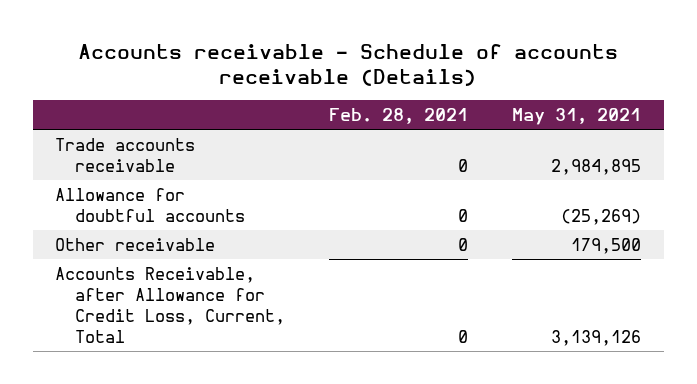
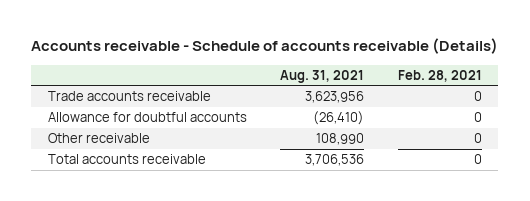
[512,108,642,126] May 31, 2021 -> none
none -> [280,69,365,83] Aug. 31, 2021
[55,266,286,343] Accounts Receivable, after Allowance for Credit Loss, Current, Total -> [47,154,206,165] Total accounts receivable

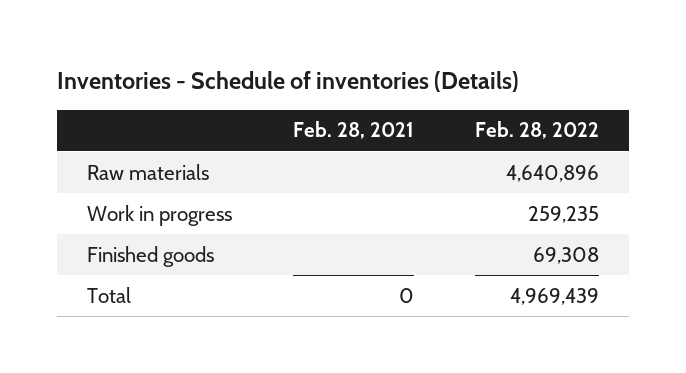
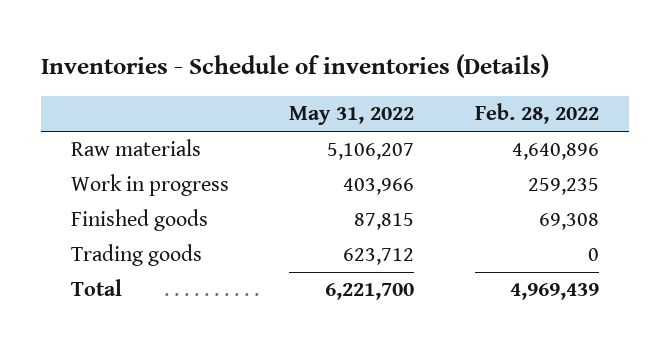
[293,121,415,140] Feb. 28, 2021 -> none
none -> [289,106,415,126] May 31, 2022
none -> [70,244,202,267] Trading goods

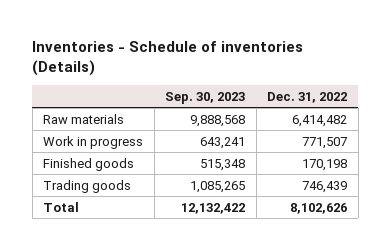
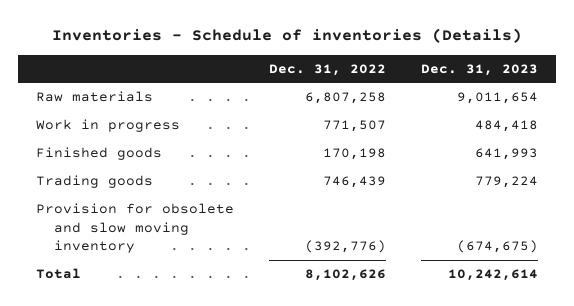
[165,91,246,104] Sep. 30, 2023 -> none
none -> [421,64,539,77] Dec. 31, 2023
[292,114,348,127] 6,414,482 -> [304,92,386,105] 6,807,258
none -> [35,203,234,254] Provision for obsolete and slow moving inventory

